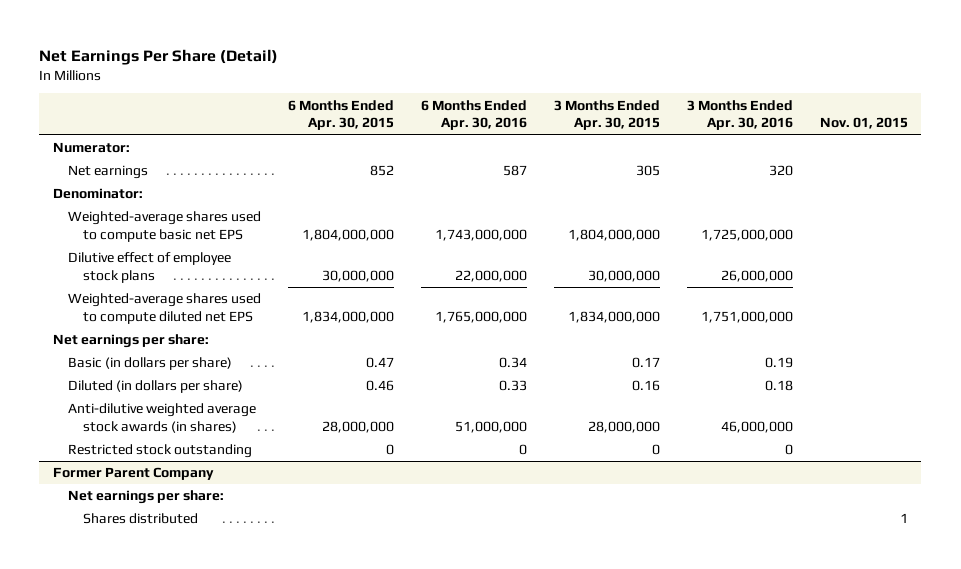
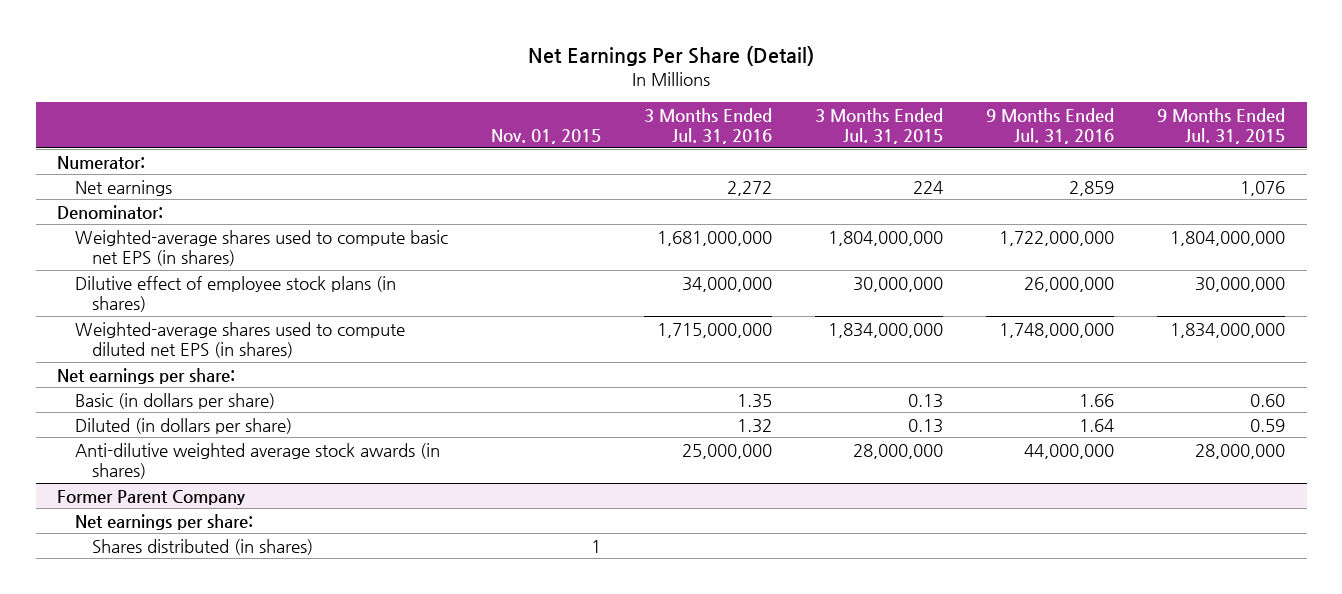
[288,99,395,131] 6 Months Ended Apr. 30, 2015 -> none
[421,99,528,131] 6 Months Ended Apr. 30, 2016 -> none
[554,99,661,131] 3 Months Ended Apr. 30, 2015 -> none
[686,99,793,131] 3 Months Ended Apr. 30, 2016 -> none
none -> [643,107,772,145] 3 Months Ended Jul. 31, 2016
none -> [814,107,943,145] 3 Months Ended Jul. 31, 2015
none -> [986,107,1115,145] 9 Months Ended Jul. 31, 2016
none -> [1157,107,1286,145] 9 Months Ended Jul. 31, 2015
[68,211,262,242] Weighted-average shares used to compute basic net EPS -> [74,229,448,267] Weighted-average shares used to compute basic net EPS (in shares)
[68,252,232,283] Dilutive effect of employee stock plans -> [74,275,396,313] Dilutive effect of employee stock plans (in shares)
[68,293,262,324] Weighted-average shares used to compute diluted net EPS -> [74,321,405,359] Weighted-average shares used to compute diluted net EPS (in shares)
[68,444,253,459] Restricted stock outstanding -> none
[83,513,199,525] Shares distributed -> [92,538,314,555] Shares distributed (in shares)

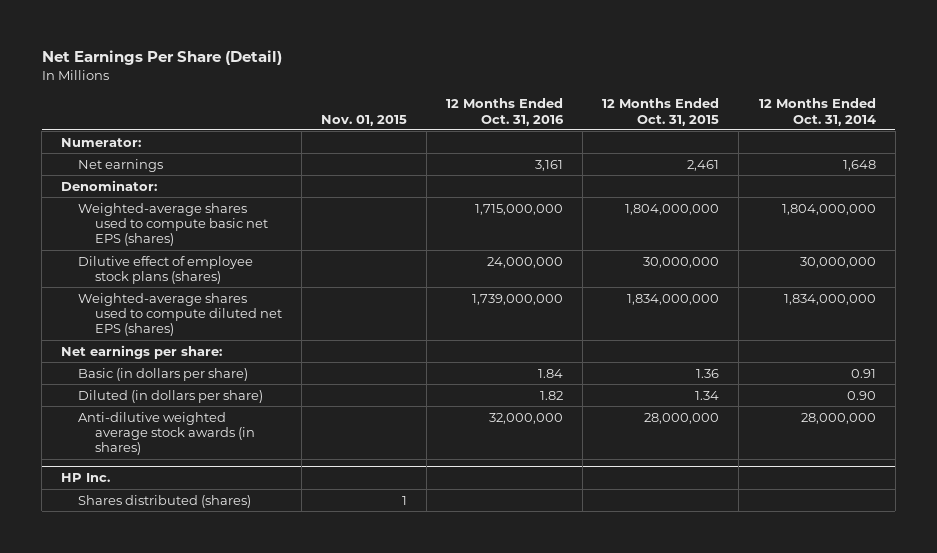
[643,107,772,145] 3 Months Ended Jul. 31, 2016 -> none
[814,107,943,145] 3 Months Ended Jul. 31, 2015 -> none
[986,107,1115,145] 9 Months Ended Jul. 31, 2016 -> none
[1157,107,1286,145] 9 Months Ended Jul. 31, 2015 -> none
none -> [446,98,565,126] 12 Months Ended Oct. 31, 2016
none -> [602,98,720,126] 12 Months Ended Oct. 31, 2015
none -> [758,98,876,126] 12 Months Ended Oct. 31, 2014
[74,229,448,267] Weighted-average shares used to compute basic net EPS (in shares) -> [78,202,268,247] Weighted-average shares used to compute basic net EPS (shares)
[74,275,396,313] Dilutive effect of employee stock plans (in shares) -> [78,255,254,284] Dilutive effect of employee stock plans (shares)
[74,321,405,359] Weighted-average shares used to compute diluted net EPS (in shares) -> [78,292,282,337] Weighted-average shares used to compute diluted net EPS (shares)
[57,489,246,505] Former Parent Company -> none
[74,513,253,530] Net earnings per share: -> none
[92,538,314,555] Shares distributed (in shares) -> none
none -> [61,473,111,483] HP Inc.
none -> [78,494,252,508] Shares distributed (shares)

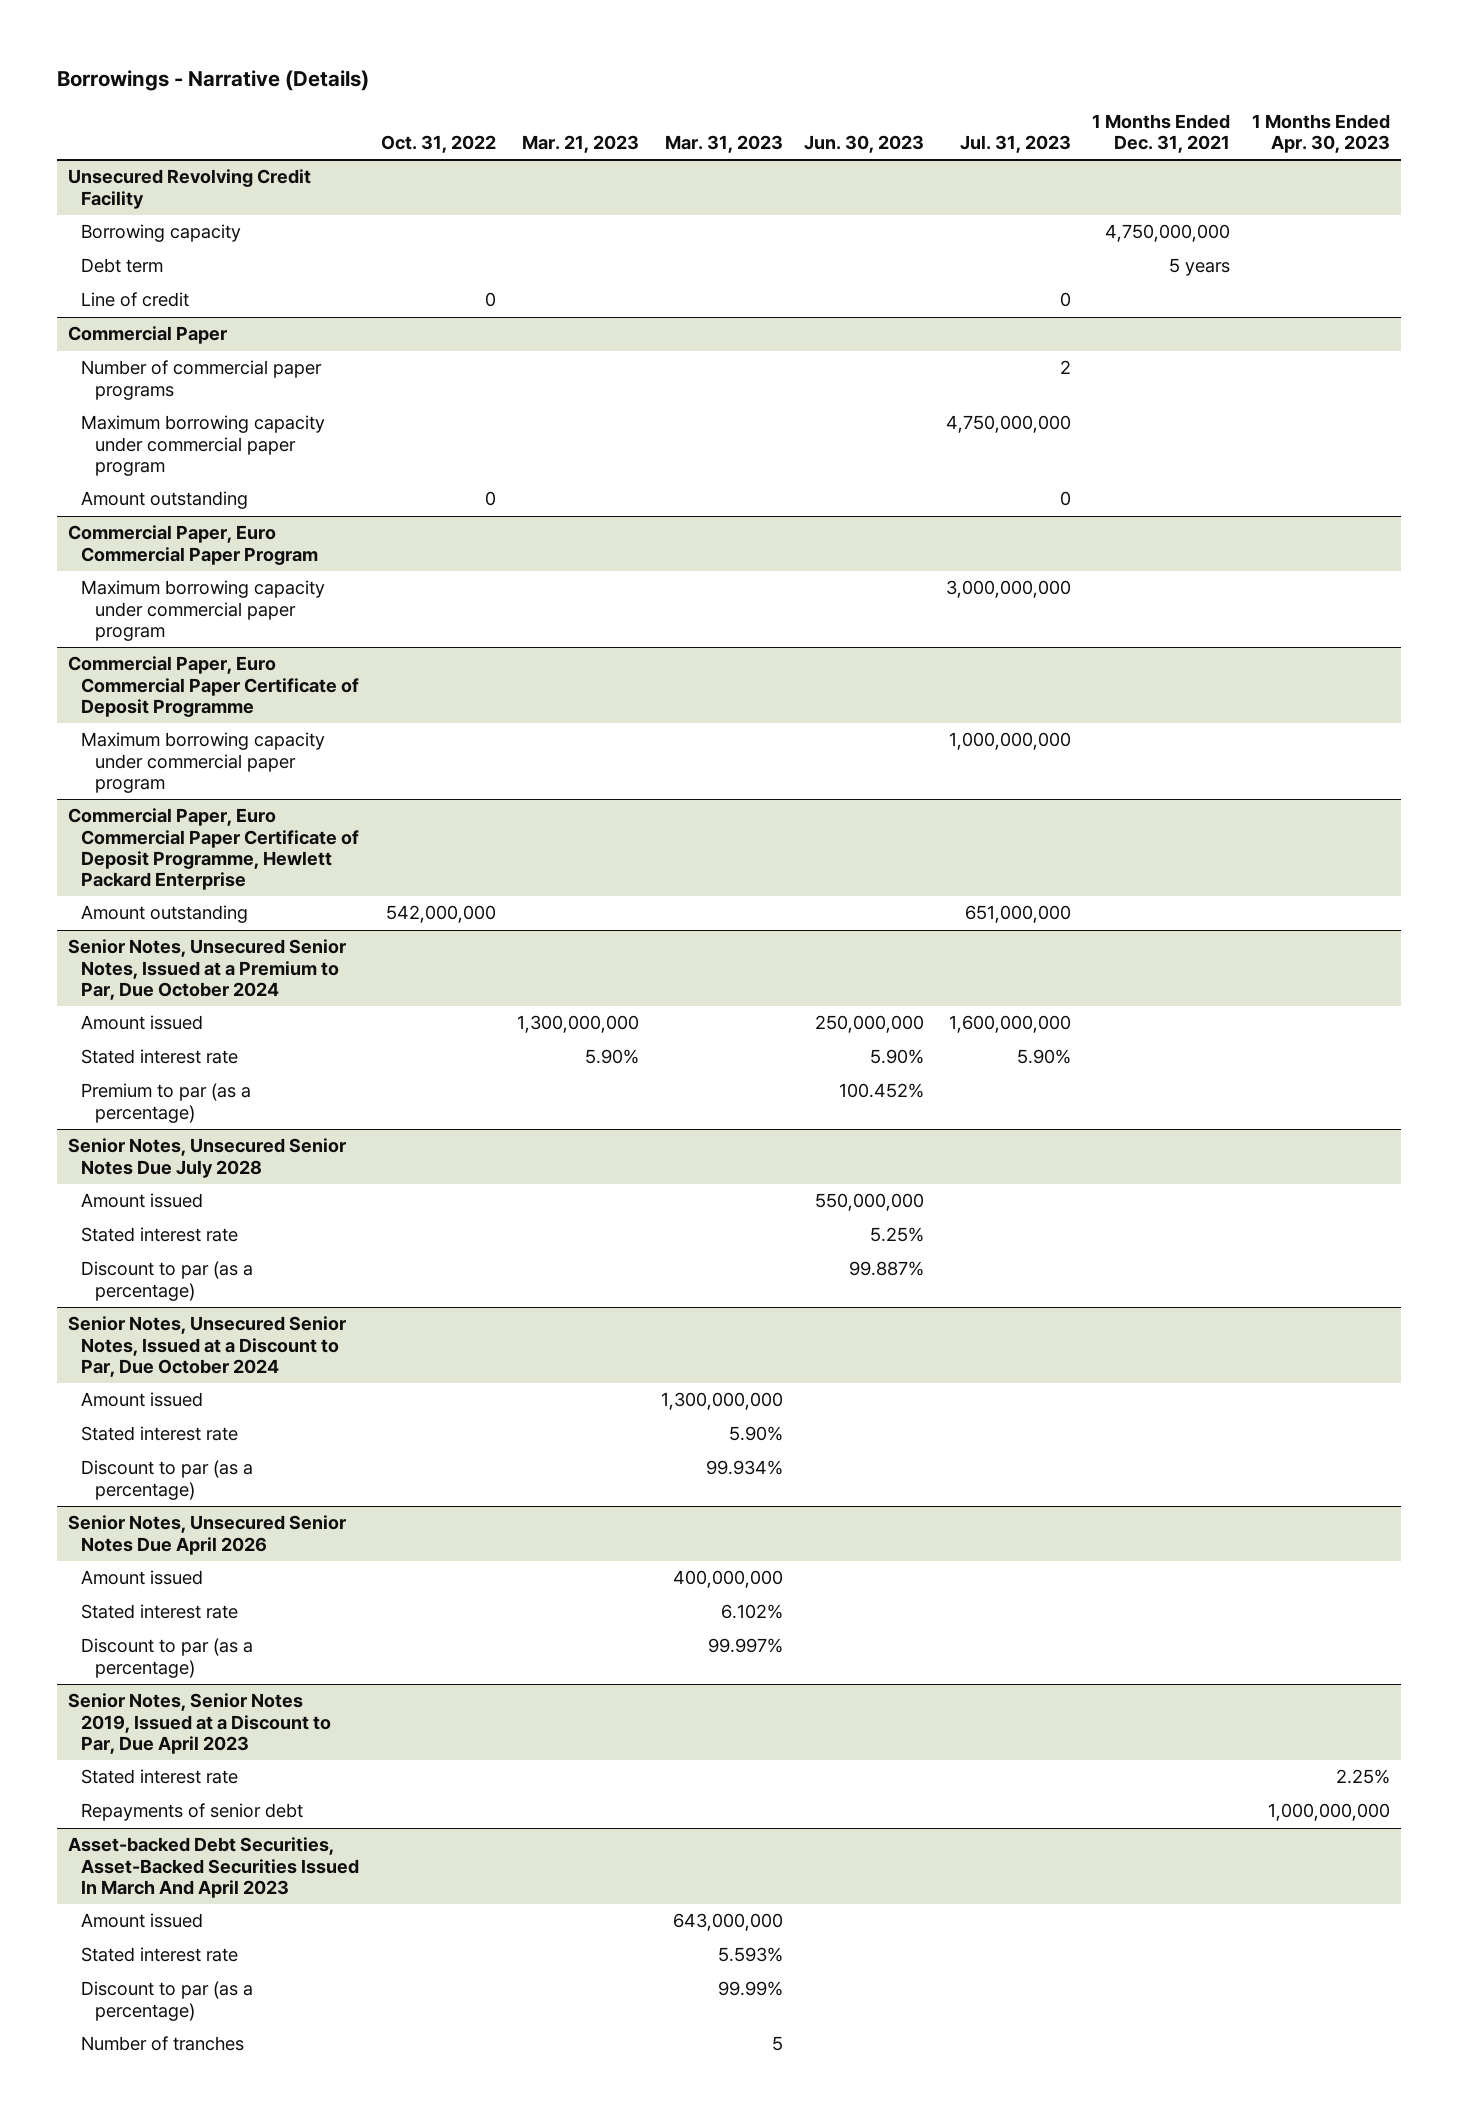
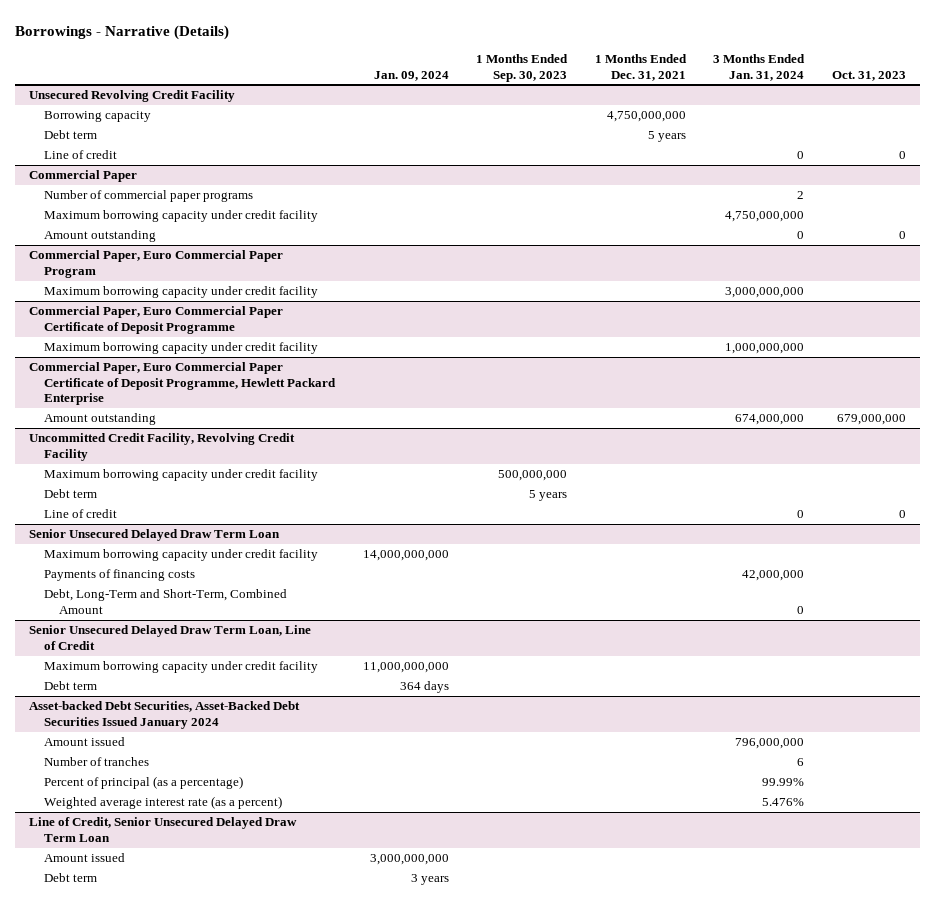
[380,134,496,153] Oct. 31, 2022 -> none
[522,134,640,153] Mar. 21, 2023 -> none
[664,134,783,153] Mar. 31, 2023 -> none
[804,134,925,153] Jun. 30, 2023 -> none
[959,134,1071,153] Jul. 31, 2023 -> none
[1252,113,1391,153] 1 Months Ended Apr. 30, 2023 -> none
none -> [373,70,449,81] Jan. 09, 2024
none -> [476,54,569,82] 1 Months Ended Sep. 30, 2023
none -> [713,54,806,81] 3 Months Ended Jan. 31, 2024
none -> [831,70,906,81] Oct. 31, 2023
[81,415,326,476] Maximum borrowing capacity under commercial paper program -> [44,210,319,223] Maximum borrowing capacity under credit facility
[81,580,326,641] Maximum borrowing capacity under commercial paper program -> [44,286,319,299] Maximum borrowing capacity under credit facility
[81,732,326,793] Maximum borrowing capacity under commercial paper program -> [44,342,319,355] Maximum borrowing capacity under credit facility
[67,939,346,1000] Senior Notes, Unsecured Senior Notes, Issued at a Premium to Par, Due October 2024 -> none
[81,1015,204,1031] Amount issued -> none
[81,1049,239,1065] Stated interest rate -> none
[81,1083,252,1123] Premium to par (as a percentage) -> none
[67,1138,346,1178] Senior Notes, Unsecured Senior Notes Due July 2028 -> none
[81,1193,204,1209] Amount issued -> none
[81,1227,239,1243] Stated interest rate -> none
[81,1261,254,1301] Discount to par (as a percentage) -> none
[67,1316,346,1377] Senior Notes, Unsecured Senior Notes, Issued at a Discount to Par, Due October 2024 -> none
[81,1392,204,1408] Amount issued -> none
[81,1426,239,1442] Stated interest rate -> none
[81,1460,254,1500] Discount to par (as a percentage) -> none
[67,1515,346,1555] Senior Notes, Unsecured Senior Notes Due April 2026 -> none
[81,1570,204,1586] Amount issued -> none
[81,1604,239,1620] Stated interest rate -> none
[81,1638,254,1678] Discount to par (as a percentage) -> none
[67,1693,332,1754] Senior Notes, Senior Notes 2019, Issued at a Discount to Par, Due April 2023 -> none
[81,1769,239,1785] Stated interest rate -> none
[81,1803,304,1822] Repayments of senior debt -> none
[67,1837,360,1898] Asset-backed Debt Securities, Asset-Backed Securities Issued In March And April 2023 -> none
[81,1913,204,1929] Amount issued -> none
[81,1947,239,1963] Stated interest rate -> none
[81,1981,254,2021] Discount to par (as a percentage) -> none
[81,2036,245,2052] Number of tranches -> none
none -> [28,433,295,461] Uncommitted Credit Facility, Revolving Credit Facility
none -> [44,469,319,482] Maximum borrowing capacity under credit facility
none -> [44,489,98,499] Debt term
none -> [44,509,118,519] Line of credit
none -> [28,529,280,542] Senior Unsecured Delayed Draw Term Loan
none -> [44,549,319,562] Maximum borrowing capacity under credit facility
none -> [44,569,196,582] Payments of financing costs
none -> [44,589,288,614] Debt, Long-Term and Short-Term, Combined Amount
none -> [28,625,311,650] Senior Unsecured Delayed Draw Term Loan, Line of Credit
none -> [44,661,319,674] Maximum borrowing capacity under credit facility
none -> [44,681,98,691] Debt term
none -> [28,701,300,729] Asset-backed Debt Securities, Asset-Backed Debt Securities Issued January 2024
none -> [44,737,126,747] Amount issued
none -> [44,757,150,767] Number of tranches
none -> [44,776,244,790] Percent of principal (as a percentage)
none -> [44,796,283,810] Weighted average interest rate (as a percent)
none -> [28,817,297,842] Line of Credit, Senior Unsecured Delayed Draw Term Loan
none -> [44,853,126,863] Amount issued
none -> [44,873,98,883] Debt term

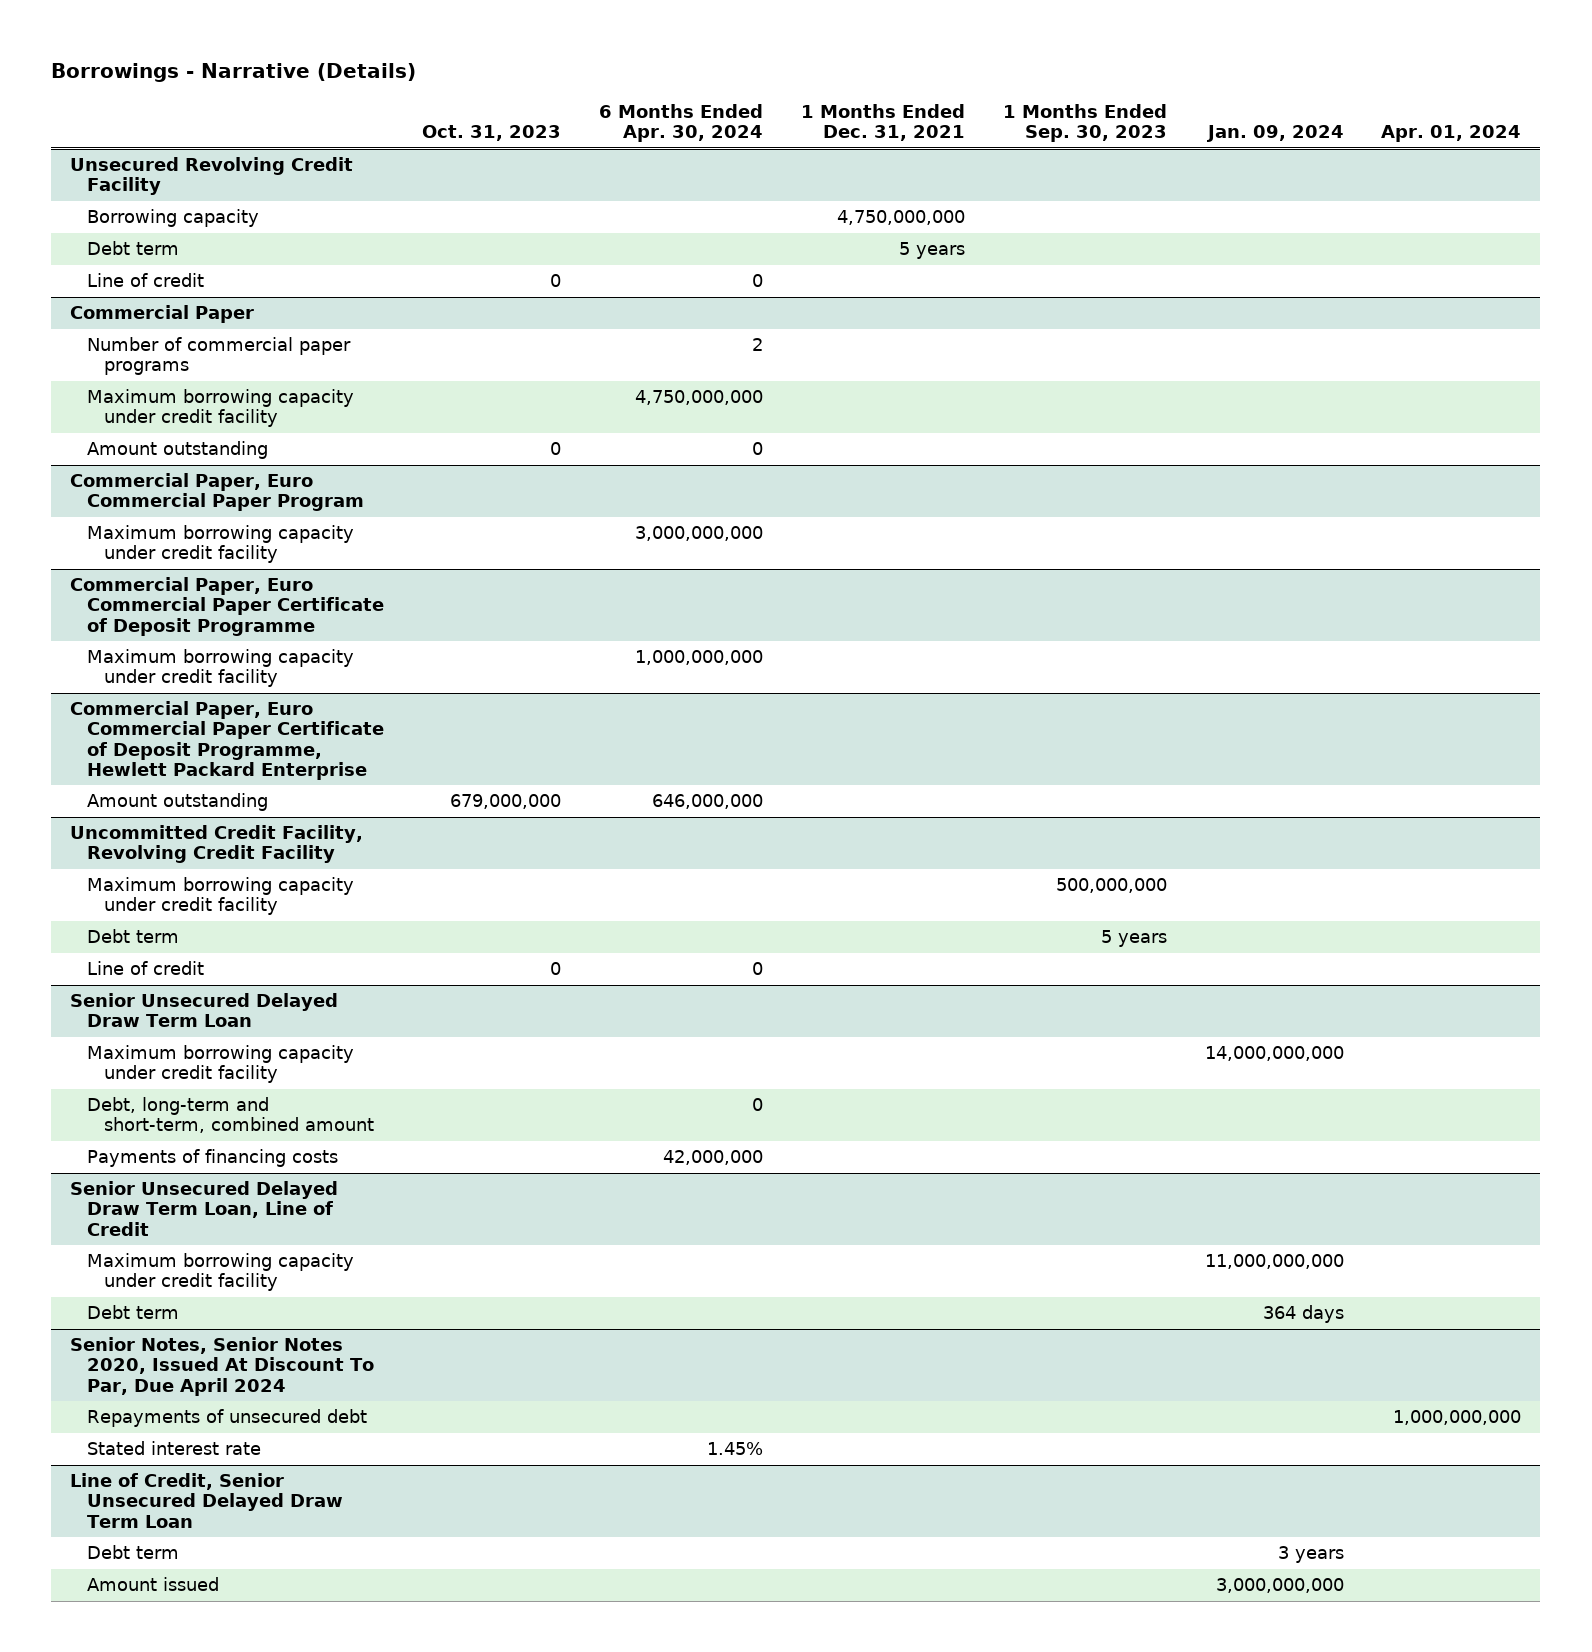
[713,54,806,81] 3 Months Ended Jan. 31, 2024 -> none
none -> [598,103,763,143] 6 Months Ended Apr. 30, 2024
none -> [1381,125,1522,143] Apr. 01, 2024
none -> [87,1097,375,1134] Debt, long-term and short-term, combined amount
[44,589,288,614] Debt, Long-Term and Short-Term, Combined Amount -> none
[28,701,300,729] Asset-backed Debt Securities, Asset-Backed Debt Securities Issued January 2024 -> none
[44,737,126,747] Amount issued -> none
[44,757,150,767] Number of tranches -> none
[44,776,244,790] Percent of principal (as a percentage) -> none
[44,796,283,810] Weighted average interest rate (as a percent) -> none
none -> [70,1337,375,1396] Senior Notes, Senior Notes 2020, Issued At Discount To Par, Due April 2024
none -> [87,1409,368,1428] Repayments of unsecured debt
none -> [87,1441,262,1456] Stated interest rate
[44,853,126,863] Amount issued -> [87,1577,220,1592] Amount issued

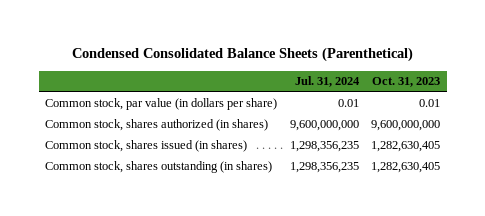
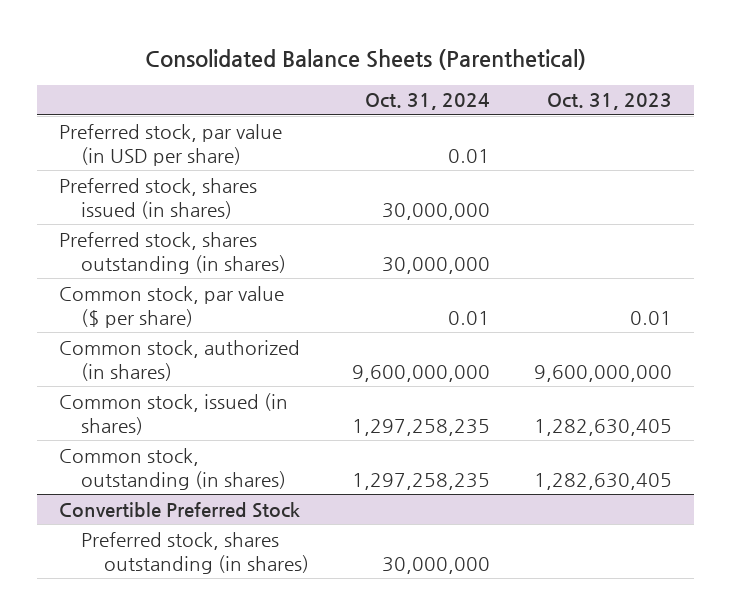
[71,47,413,63] Condensed Consolidated Balance Sheets (Parenthetical) -> [145,48,587,70] Consolidated Balance Sheets (Parenthetical)
[294,76,360,88] Jul. 31, 2024 -> none
none -> [365,93,491,111] Oct. 31, 2024
none -> [58,123,282,166] Preferred stock, par value (in USD per share)
none -> [58,177,257,219] Preferred stock, shares issued (in shares)
none -> [58,231,287,274] Preferred stock, shares outstanding (in shares)
[45,98,278,111] Common stock, par value (in dollars per share) -> [58,285,284,328] Common stock, par value ($ per share)
[45,119,269,132] Common stock, shares authorized (in shares) -> [58,339,300,381] Common stock, authorized (in shares)
[45,140,248,153] Common stock, shares issued (in shares) -> [58,392,288,435] Common stock, issued (in shares)
[45,161,273,174] Common stock, shares outstanding (in shares) -> [58,447,287,490] Common stock, outstanding (in shares)
none -> [58,501,300,518] Convertible Preferred Stock
none -> [81,531,309,574] Preferred stock, shares outstanding (in shares)

